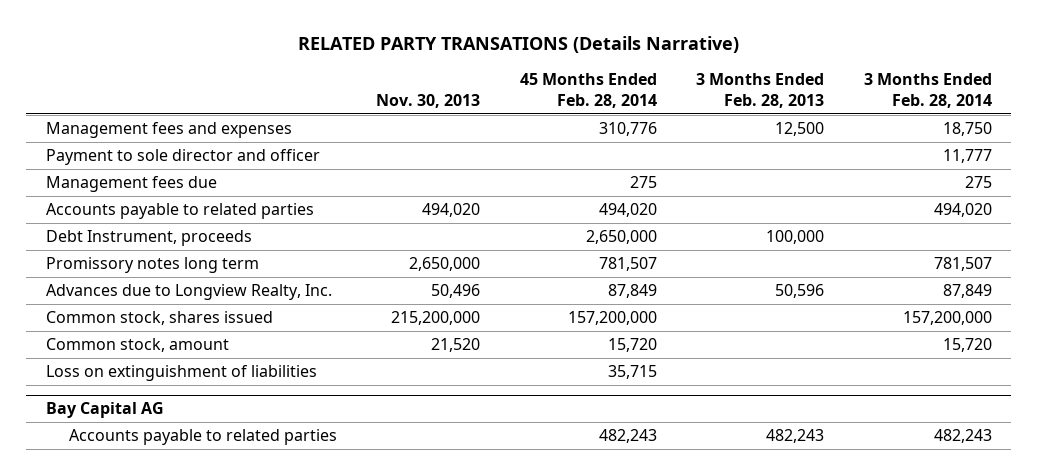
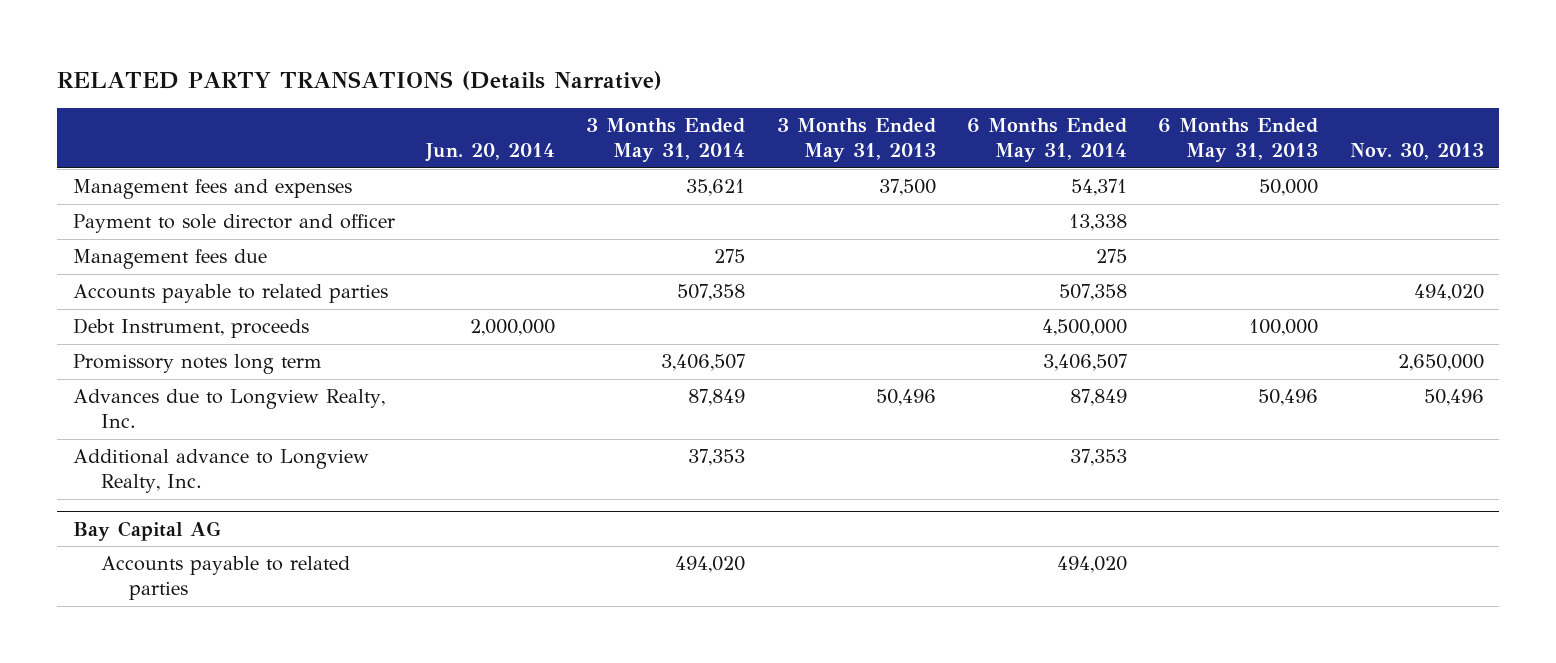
[519,73,657,108] 45 Months Ended Feb. 28, 2014 -> none
[696,73,825,108] 3 Months Ended Feb. 28, 2013 -> none
[863,73,992,108] 3 Months Ended Feb. 28, 2014 -> none
none -> [425,143,556,163] Jun. 20, 2014
none -> [586,118,746,163] 3 Months Ended May 31, 2014
none -> [776,118,936,163] 3 Months Ended May 31, 2013
none -> [966,118,1127,163] 6 Months Ended May 31, 2014
none -> [1158,118,1319,163] 6 Months Ended May 31, 2013
[45,311,273,326] Common stock, shares issued -> none
[45,338,229,353] Common stock, amount -> none
[45,365,317,382] Loss on extinguishment of liabilities -> none
none -> [72,449,369,494] Additional advance to Longview Realty, Inc.

